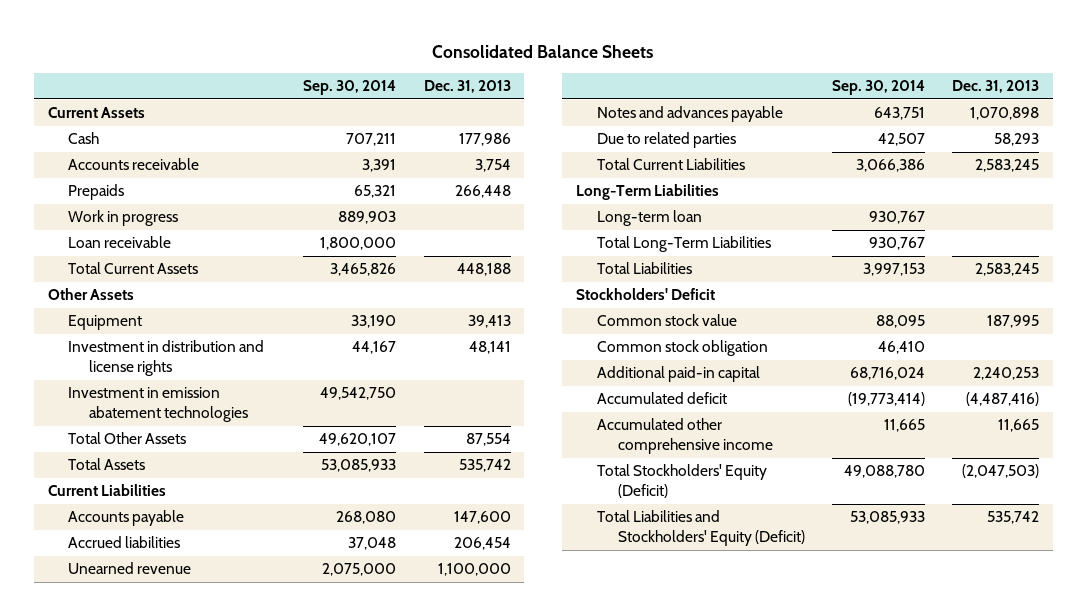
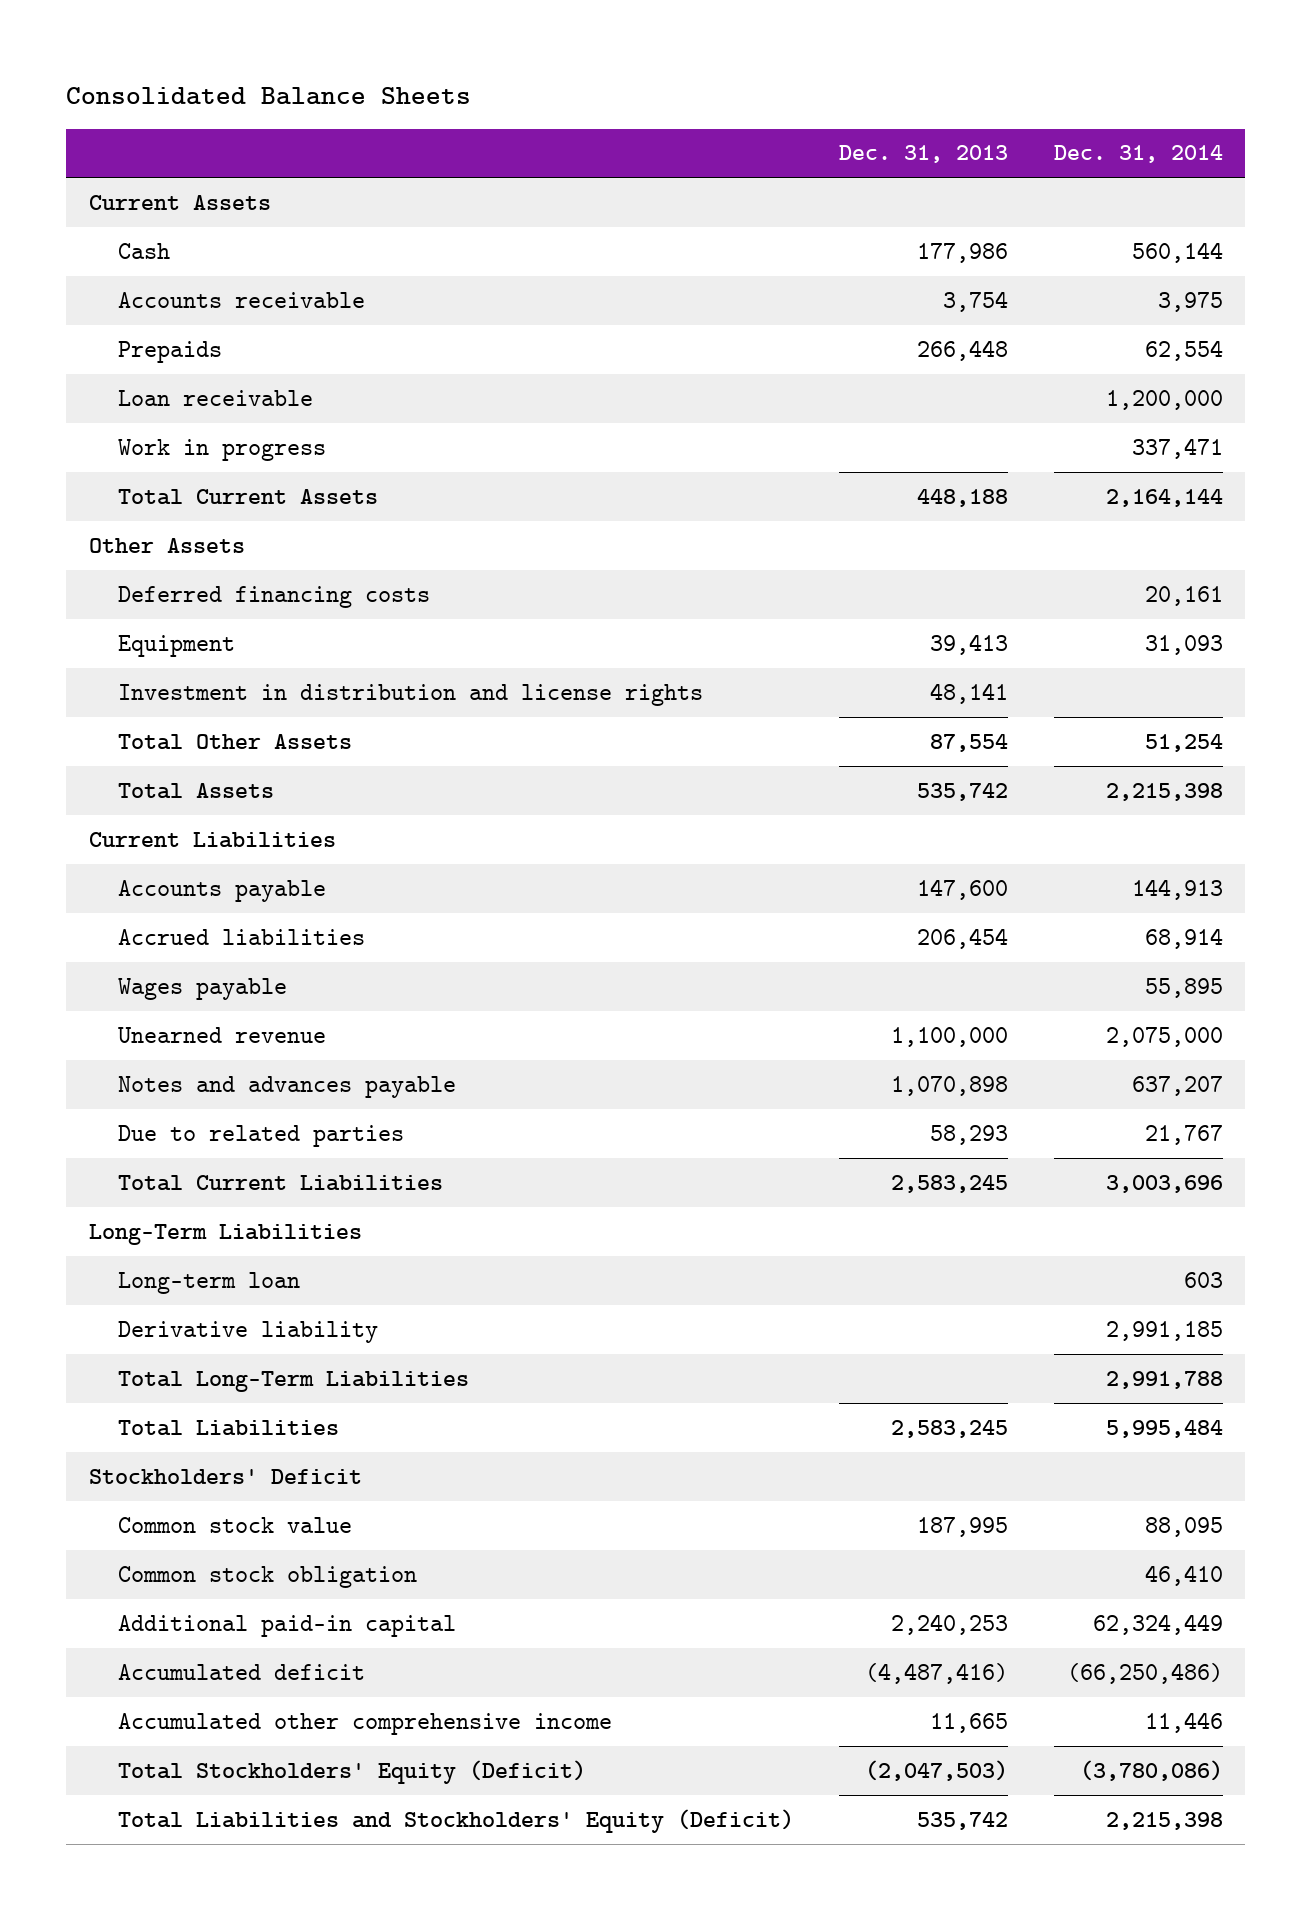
[303,80,397,96] Sep. 30, 2014 -> none
none -> [1053,145,1223,164] Dec. 31, 2014
[68,210,179,227] Work in progress -> [117,438,326,461] Work in progress
none -> [117,585,430,608] Deferred financing costs
[68,387,249,423] Investment in emission abatement technologies -> none
none -> [117,977,287,1000] Wages payable
none -> [117,1320,378,1343] Derivative liability

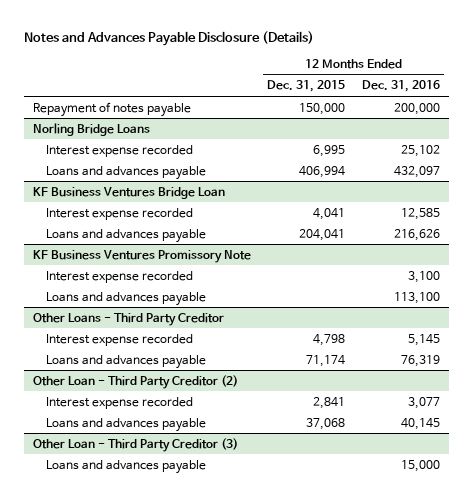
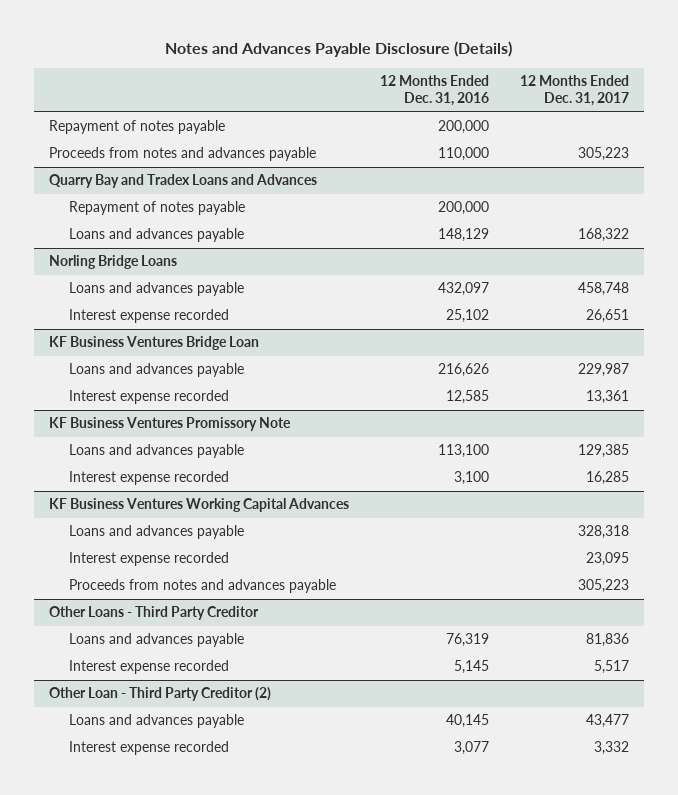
[267,80,346,93] Dec. 31, 2015 -> none
none -> [519,74,629,106] 12 Months Ended Dec. 31, 2017
none -> [48,147,316,162] Proceeds from notes and advances payable
none -> [48,174,317,189] Quarry Bay and Tradex Loans and Advances
none -> [68,201,245,216] Repayment of notes payable
none -> [68,228,244,243] Loans and advances payable
[45,144,193,157] Interest expense recorded -> [68,309,229,324] Interest expense recorded
[45,207,193,220] Interest expense recorded -> [68,390,229,405] Interest expense recorded
[45,270,193,283] Interest expense recorded -> [68,471,229,486] Interest expense recorded
none -> [48,498,349,513] KF Business Ventures Working Capital Advances
none -> [68,525,244,540] Loans and advances payable
none -> [68,552,229,567] Interest expense recorded
none -> [68,579,336,594] Proceeds from notes and advances payable
[45,333,193,346] Interest expense recorded -> [68,660,229,675] Interest expense recorded
[32,437,238,452] Other Loan - Third Party Creditor (3) -> none
[45,459,206,474] Loans and advances payable -> none
[45,396,193,409] Interest expense recorded -> [68,741,229,756] Interest expense recorded

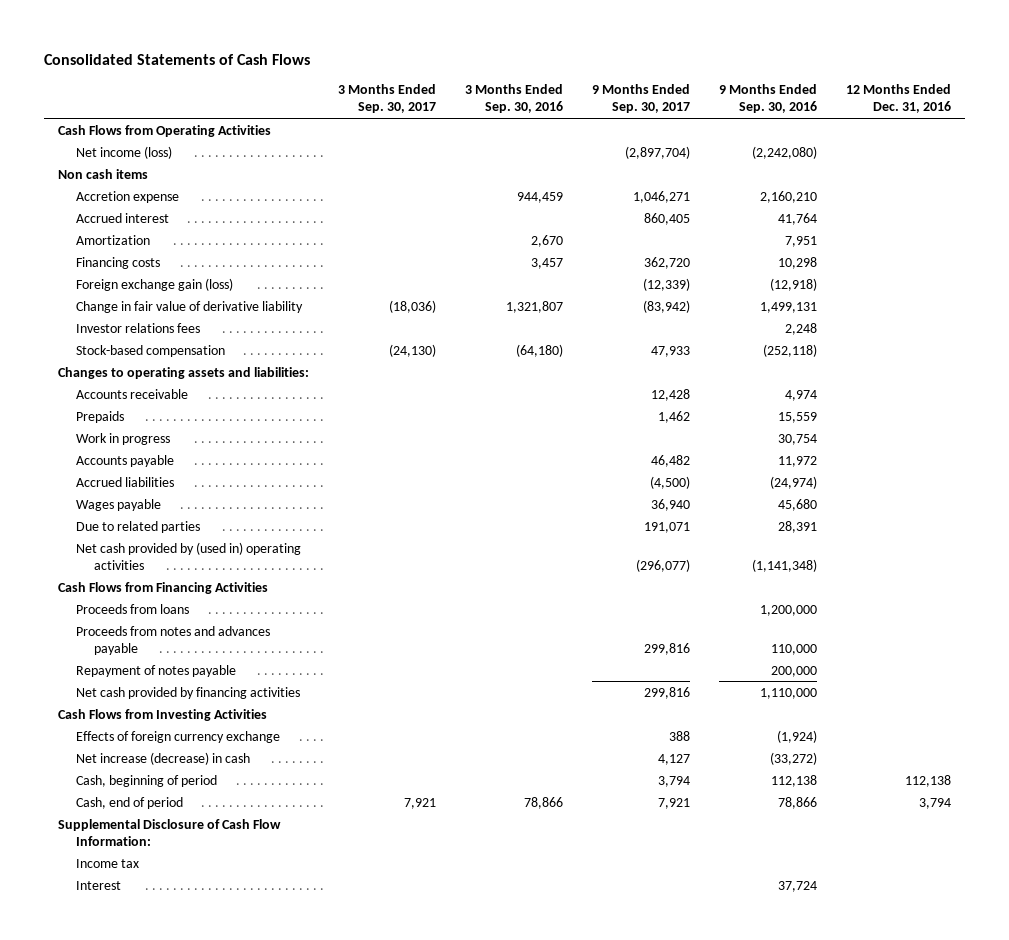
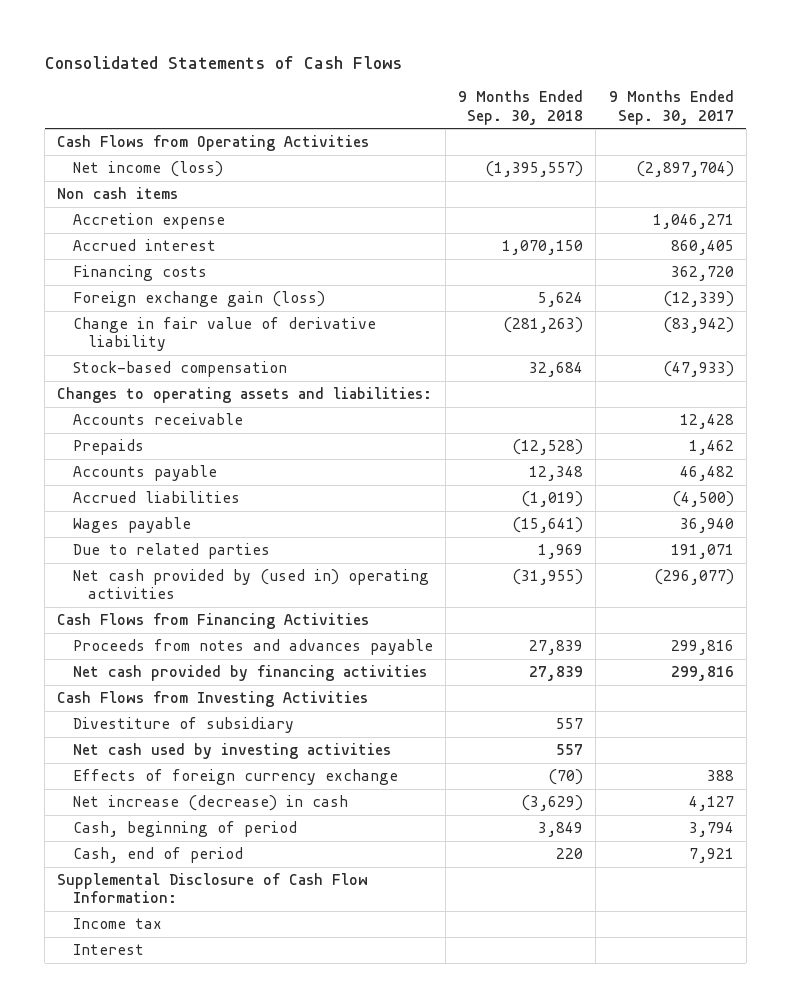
[338,84,437,114] 3 Months Ended Sep. 30, 2017 -> none
[464,84,563,114] 3 Months Ended Sep. 30, 2016 -> none
[718,84,817,114] 9 Months Ended Sep. 30, 2016 -> none
[845,84,951,114] 12 Months Ended Dec. 31, 2016 -> none
none -> [458,90,584,125] 9 Months Ended Sep. 30, 2018
[75,234,150,245] Amortization -> none
[75,322,200,333] Investor relations fees -> none
[650,345,690,357] 47,933 -> [662,361,734,378] (47,933)
[75,432,170,445] Work in progress -> none
[75,603,189,614] Proceeds from loans -> none
[75,664,236,677] Repayment of notes payable -> none
none -> [72,717,294,734] Divestiture of subsidiary
none -> [72,743,391,760] Net cash used by investing activities

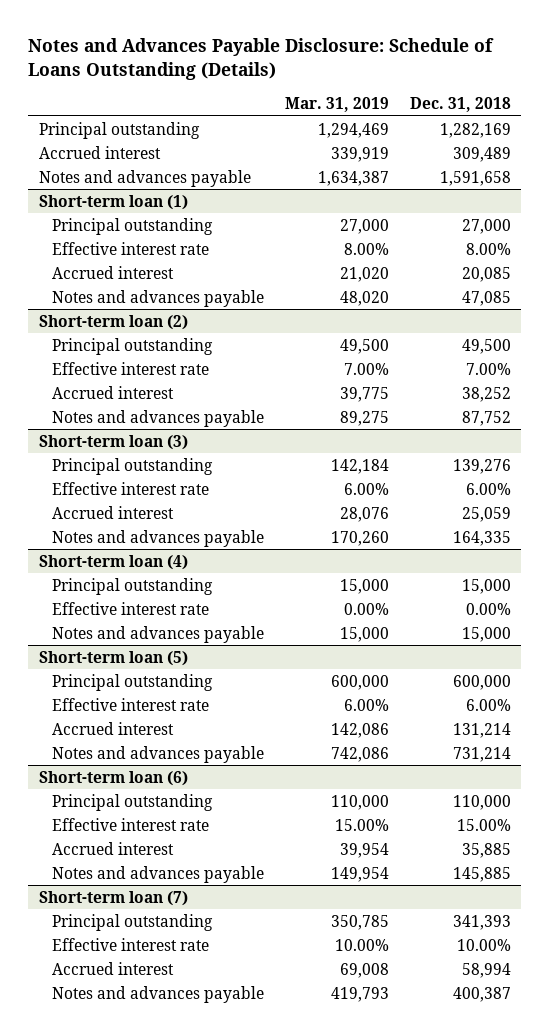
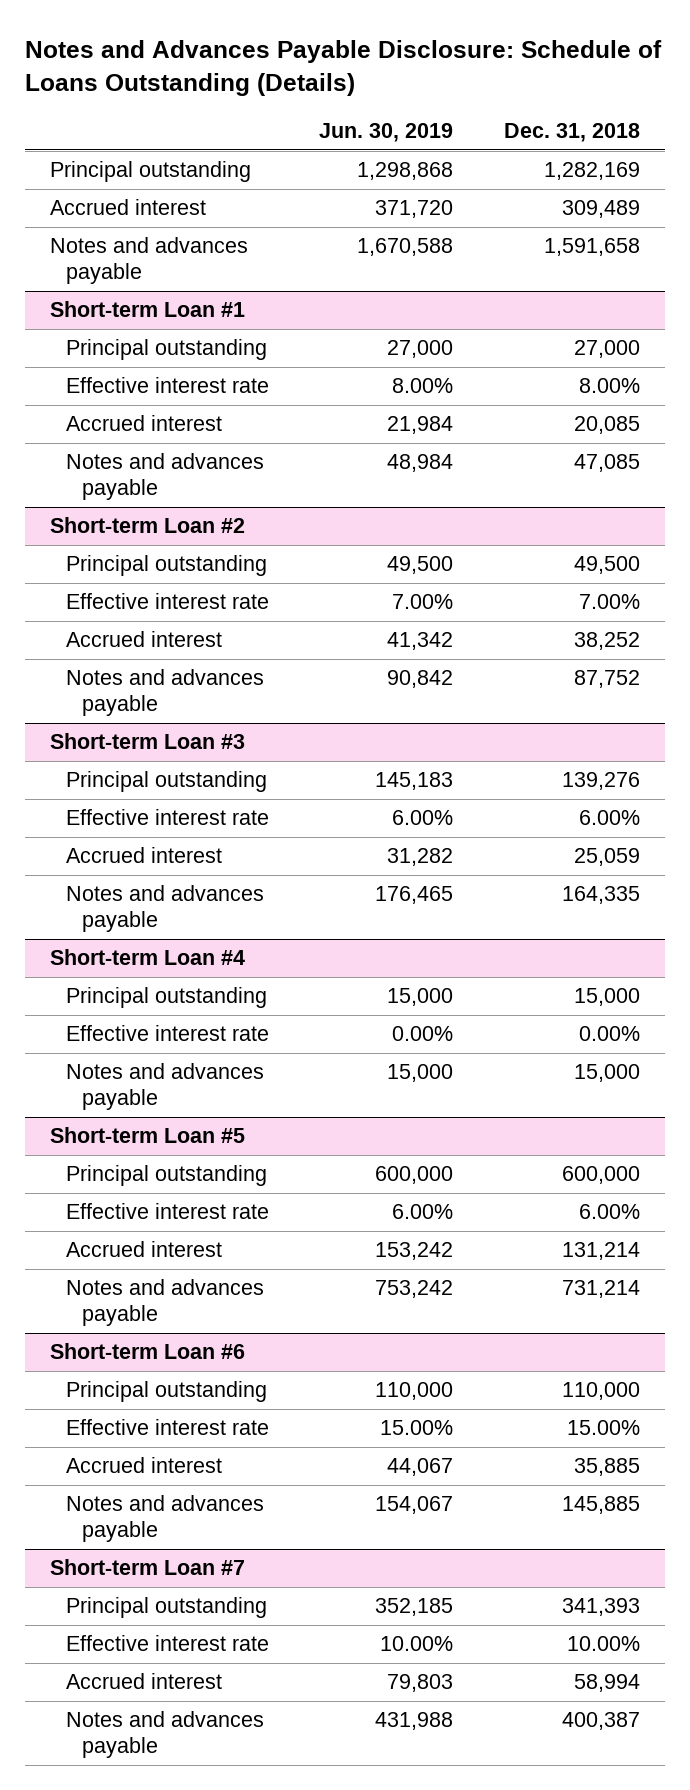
[285,97,390,113] Mar. 31, 2019 -> none
none -> [319,123,454,143] Jun. 30, 2019
[38,194,188,210] Short-term loan (1) -> [49,301,245,318] Short-term Loan #1
[38,314,188,330] Short-term loan (2) -> [49,517,245,534] Short-term Loan #2
[38,434,188,450] Short-term loan (3) -> [49,733,245,750] Short-term Loan #3
[38,554,188,570] Short-term loan (4) -> [49,949,245,966] Short-term Loan #4
[38,650,188,666] Short-term loan (5) -> [49,1127,245,1144] Short-term Loan #5
[38,770,188,786] Short-term loan (6) -> [49,1343,245,1360] Short-term Loan #6
[38,890,188,906] Short-term loan (7) -> [49,1559,245,1576] Short-term Loan #7

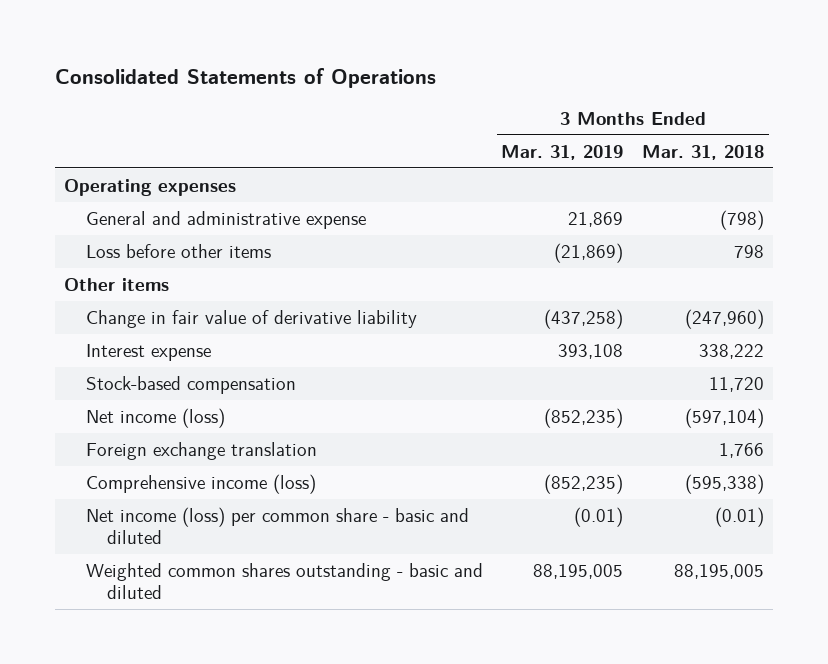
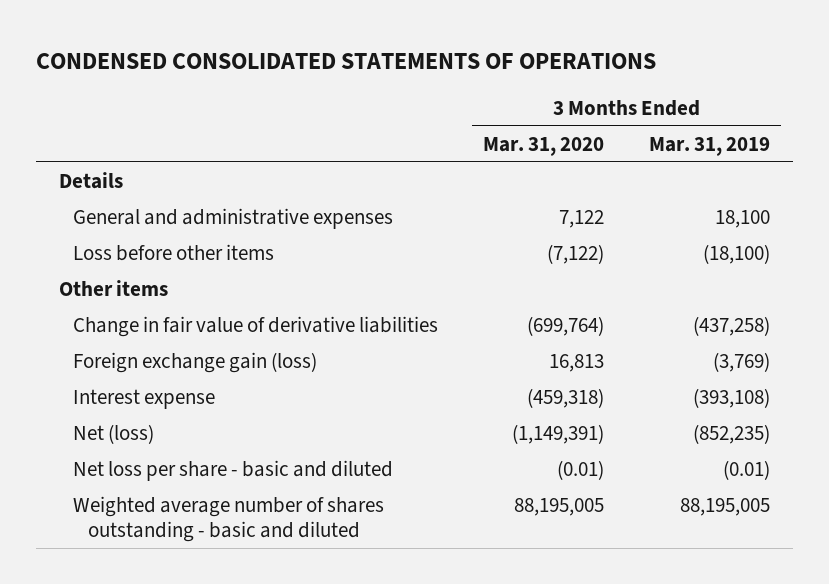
[55,67,437,88] Consolidated Statements of Operations -> [36,52,657,69] CONDENSED CONSOLIDATED STATEMENTS OF OPERATIONS
[641,144,764,160] Mar. 31, 2018 -> none
none -> [483,136,605,156] Mar. 31, 2020
[64,178,237,196] Operating expenses -> none
none -> [58,171,123,189] Details
[85,210,366,229] General and administrative expense -> [73,207,394,229] General and administrative expenses
[568,211,624,227] 21,869 -> [715,209,771,228] 18,100
[554,242,624,263] (21,869) -> [703,243,771,264] (18,100)
[85,375,296,394] Stock-based compensation -> none
[85,441,317,460] Foreign exchange translation -> none
[85,473,316,494] Comprehensive income (loss) -> none
[85,309,417,328] Change in fair value of derivative liability -> [73,315,439,337] Change in fair value of derivative liabilities
none -> [73,351,318,373] Foreign exchange gain (loss)
[558,343,624,359] 393,108 -> [693,387,771,408] (393,108)
[85,407,225,428] Net income (loss) -> [73,423,155,444] Net (loss)
[85,506,469,545] Net income (loss) per common share - basic and diluted -> [73,459,394,481] Net loss per share - basic and diluted
[85,562,483,600] Weighted common shares outstanding - basic and diluted -> [73,495,385,543] Weighted average number of shares outstanding - basic and diluted

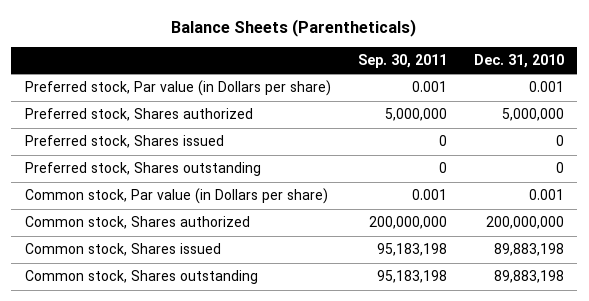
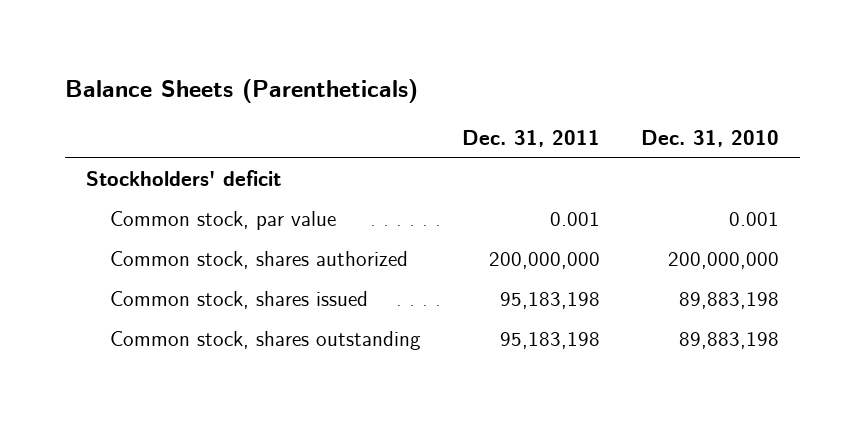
[357,53,447,68] Sep. 30, 2011 -> none
none -> [462,129,601,147] Dec. 31, 2011
[24,80,331,97] Preferred stock, Par value (in Dollars per share) -> none
[24,108,253,122] Preferred stock, Shares authorized -> none
[24,135,224,149] Preferred stock, Shares issued -> none
[24,162,261,177] Preferred stock, Shares outstanding -> none
none -> [85,170,281,187] Stockholders' deficit
[24,188,328,205] Common stock, Par value (in Dollars per share) -> [109,211,336,231] Common stock, par value
[24,216,250,230] Common stock, Shares authorized -> [109,251,408,270] Common stock, shares authorized
[24,243,221,257] Common stock, Shares issued -> [109,291,368,310] Common stock, shares issued
[24,270,258,285] Common stock, Shares outstanding -> [109,331,421,351] Common stock, shares outstanding

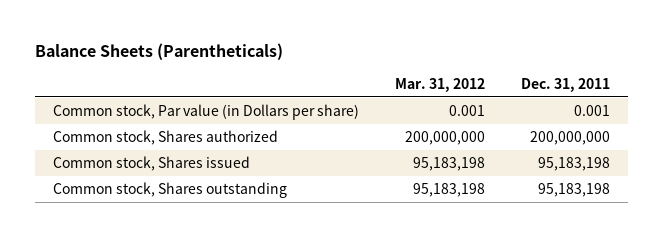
[641,129,780,147] Dec. 31, 2010 -> none
none -> [395,77,486,92] Mar. 31, 2012
[85,170,281,187] Stockholders' deficit -> none
[109,211,336,231] Common stock, par value -> [53,104,360,121] Common stock, Par value (in Dollars per share)
[109,251,408,270] Common stock, shares authorized -> [53,130,279,146] Common stock, Shares authorized
[109,291,368,310] Common stock, shares issued -> [53,156,251,172] Common stock, Shares issued
[109,331,421,351] Common stock, shares outstanding -> [53,182,288,199] Common stock, Shares outstanding

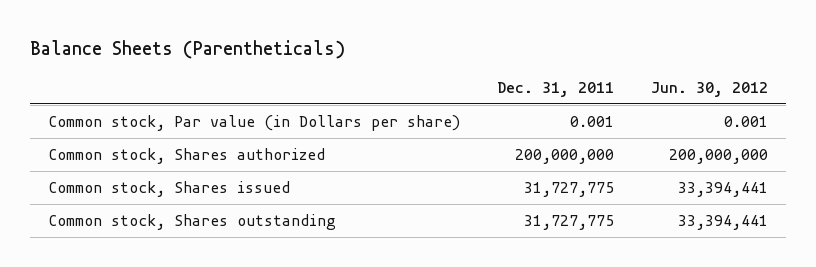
[395,77,486,92] Mar. 31, 2012 -> none
none -> [650,81,768,97] Jun. 30, 2012
[538,157,611,172] 95,183,198 -> [524,181,615,197] 31,727,775
[538,183,611,198] 95,183,198 -> [524,214,615,230] 31,727,775

